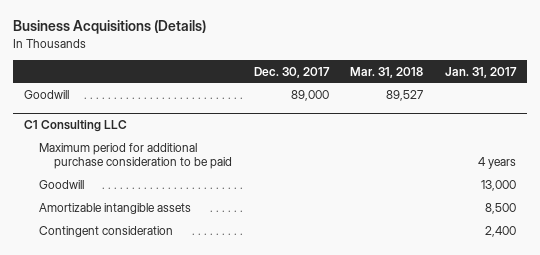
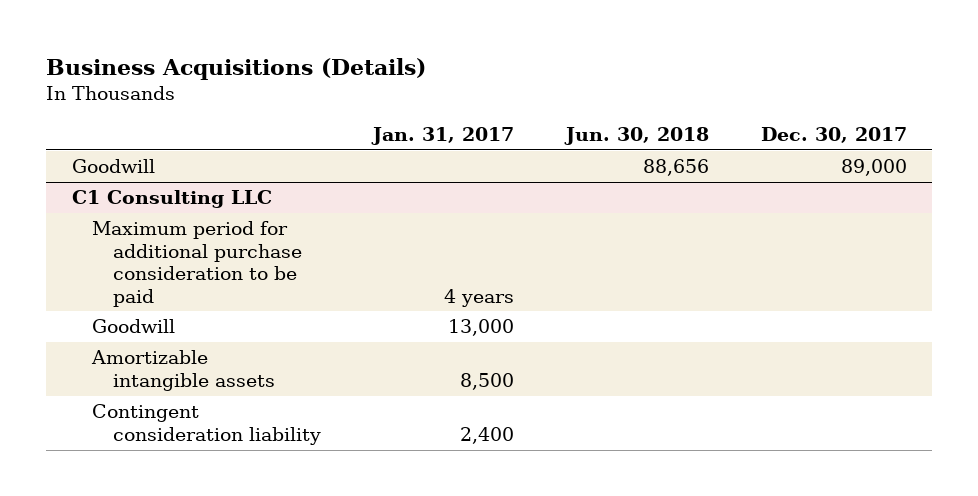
[350,66,424,78] Mar. 31, 2018 -> none
none -> [563,127,709,146] Jun. 30, 2018
[38,225,173,237] Contingent consideration -> [92,404,322,445] Contingent consideration liability

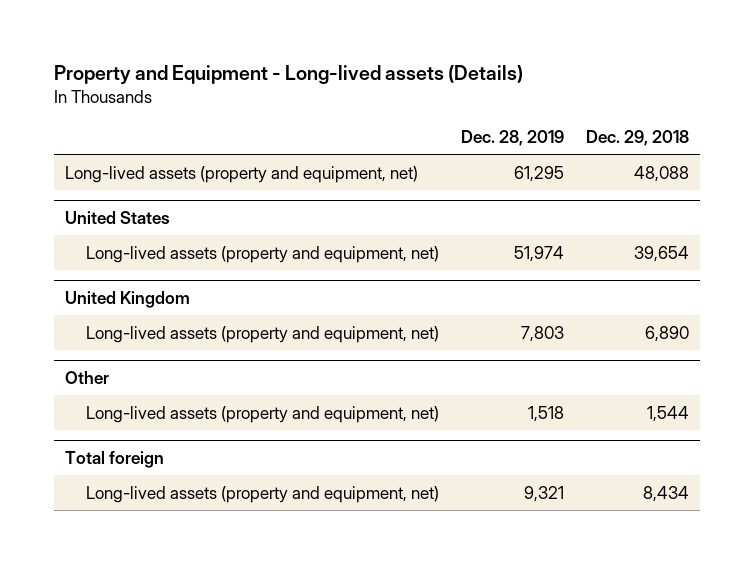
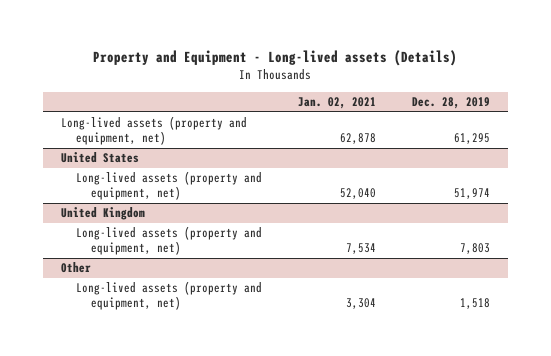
[586,130,690,147] Dec. 29, 2018 -> none
none -> [297,97,376,110] Jan. 02, 2021
[64,451,164,469] Total foreign -> none
[85,485,439,503] Long-lived assets (property and equipment, net) -> none

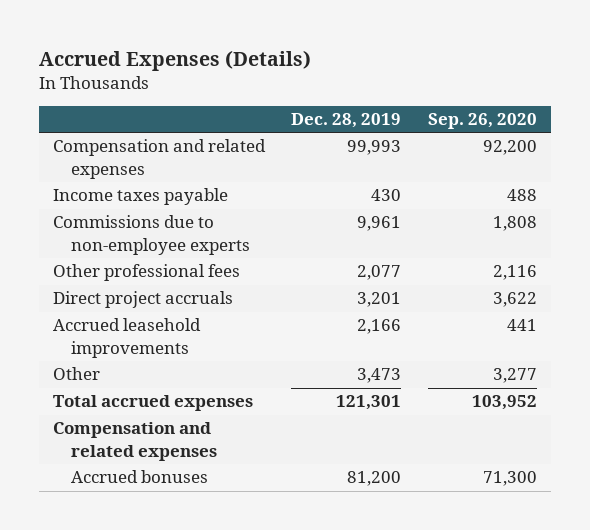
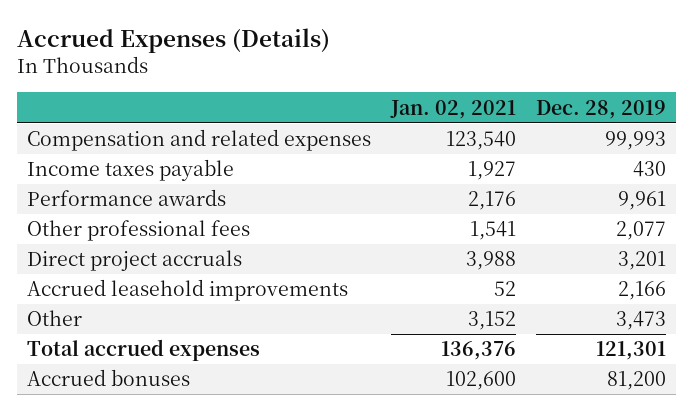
[428,113,538,130] Sep. 26, 2020 -> none
none -> [389,99,516,119] Jan. 02, 2021
[52,215,251,255] Commissions due to non-employee experts -> [26,189,226,207] Performance awards
[52,422,218,461] Compensation and related expenses -> none

